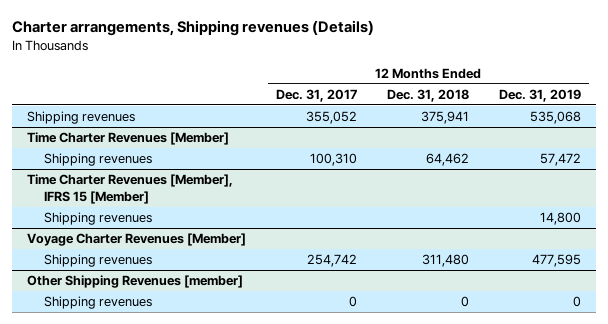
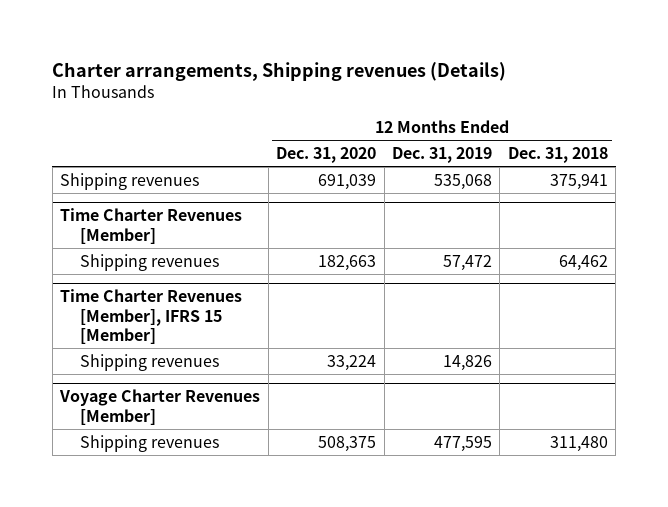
[275,89,357,103] Dec. 31, 2017 -> none
none -> [276,146,377,163] Dec. 31, 2020
[540,212,582,226] 14,800 -> [442,354,492,371] 14,826
[26,275,243,289] Other Shipping Revenues [member] -> none
[44,296,153,310] Shipping revenues -> none

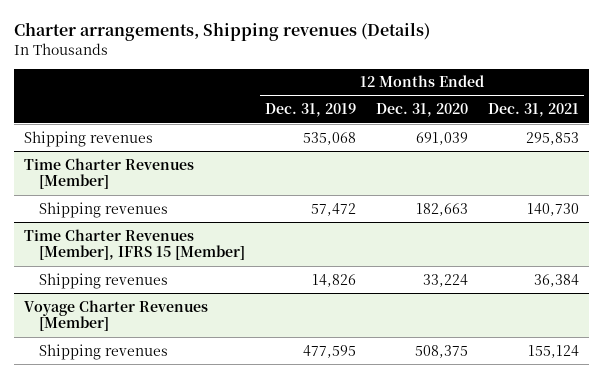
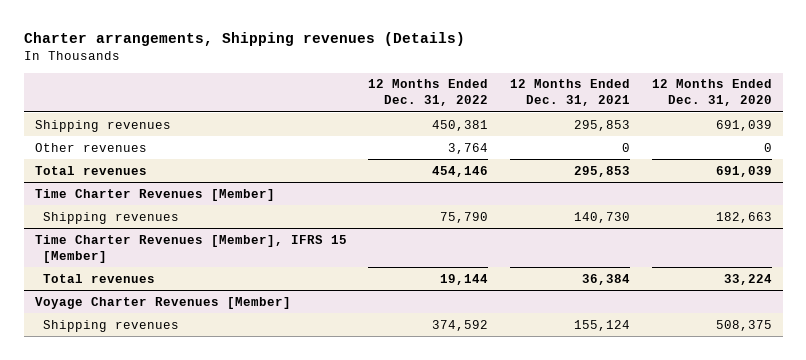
[264,103,356,118] Dec. 31, 2019 -> none
none -> [368,79,489,107] 12 Months Ended Dec. 31, 2022
none -> [34,142,147,152] Other revenues
none -> [34,165,147,175] Total revenues
[38,272,168,289] Shipping revenues -> [43,273,156,283] Total revenues

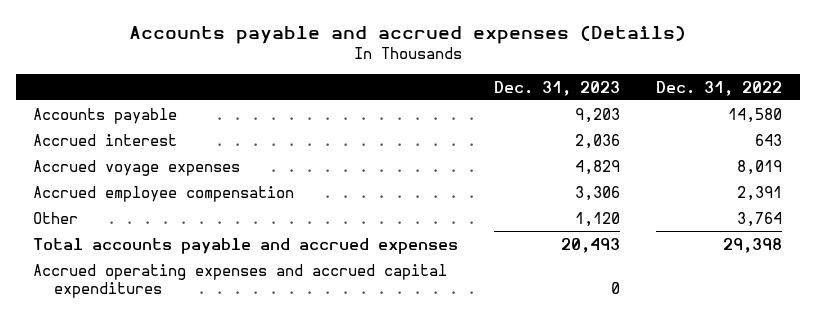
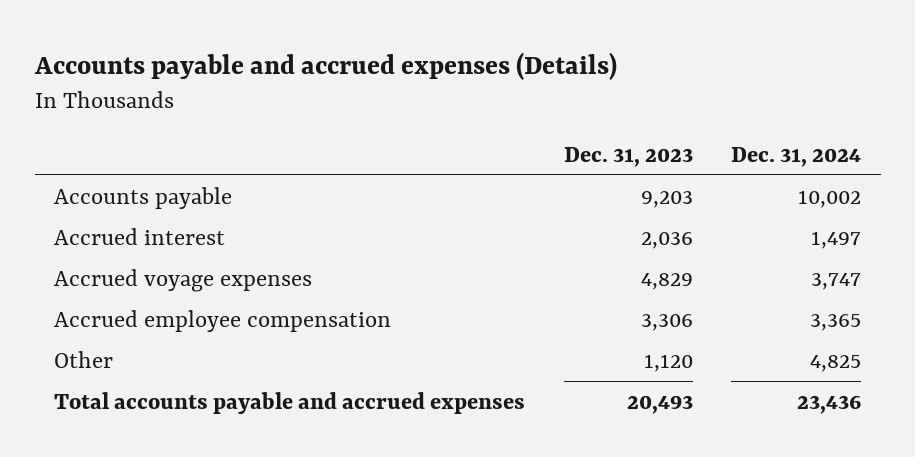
[655,80,782,96] Dec. 31, 2022 -> none
none -> [731,146,862,167] Dec. 31, 2024
[33,263,448,298] Accrued operating expenses and accrued capital expenditures -> none

